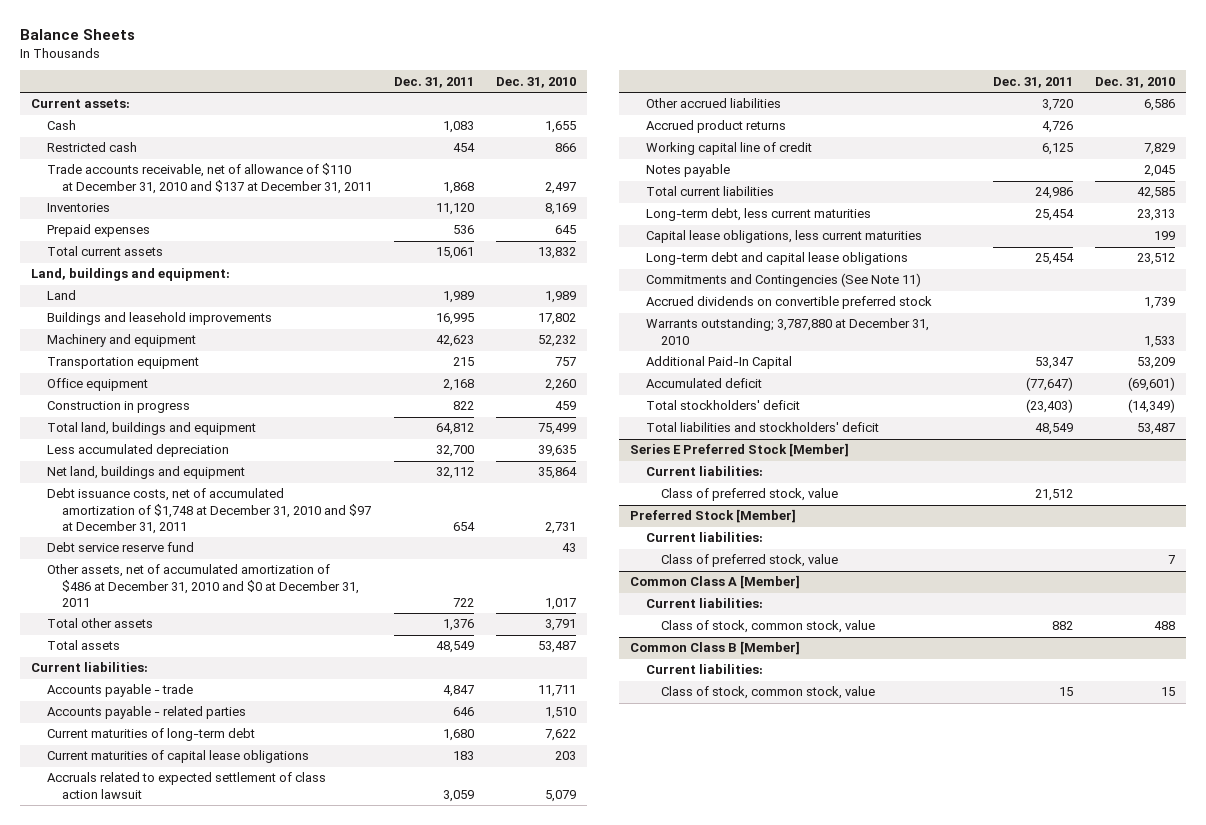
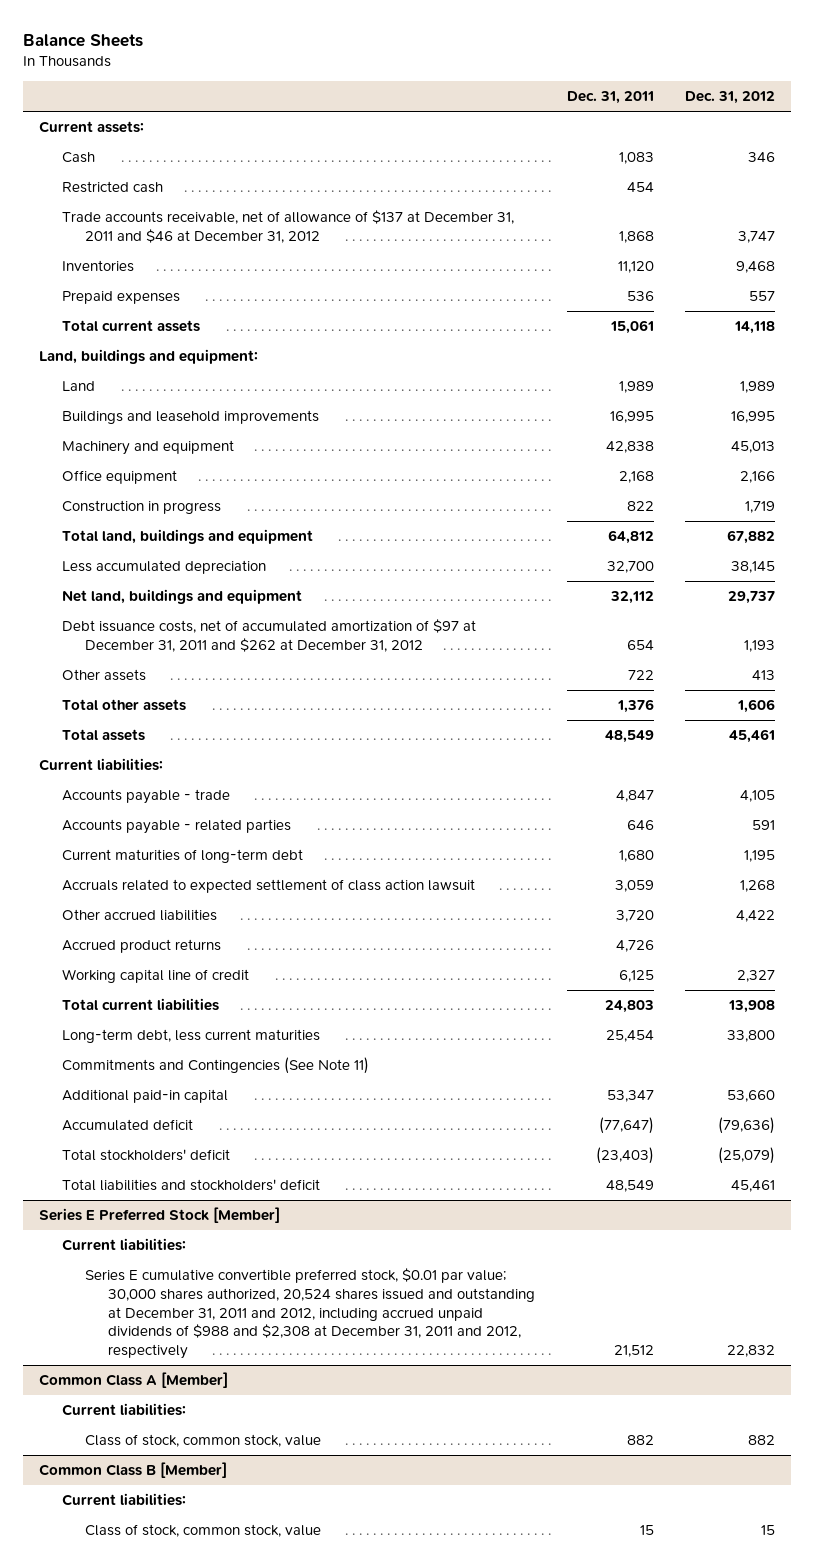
[496,76,577,88] Dec. 31, 2010 -> none
none -> [685,91,776,105] Dec. 31, 2012
[46,163,373,194] Trade accounts receivable, net of allowance of $110 at December 31, 2010 and $137 at December 31, 2011 -> [61,210,514,243] Trade accounts receivable, net of allowance of $137 at December 31, 2011 and $46 at December 31, 2012
[46,357,199,370] Transportation equipment -> none
[436,335,475,348] 42,623 -> [605,441,654,454] 42,838
[46,542,194,553] Debt service reserve fund -> none
[46,488,372,534] Debt issuance costs, net of accumulated amortization of $1,748 at December 31, 2010 and $97 at December 31, 2011 -> [61,619,476,652] Debt issuance costs, net of accumulated amortization of $97 at December 31, 2011 and $262 at December 31, 2012
[46,564,360,607] Other assets, net of accumulated amortization of $486 at December 31, 2010 and $0 at December 31, 2011 -> [61,669,146,682] Other assets
[46,750,309,764] Current maturities of capital lease obligations -> none
[645,164,730,178] Notes payable -> none
[1034,187,1073,200] 24,986 -> [604,1000,654,1014] 24,803
[645,230,922,244] Capital lease obligations, less current maturities -> none
[645,252,908,266] Long-term debt and capital lease obligations -> none
[645,296,932,310] Accrued dividends on convertible preferred stock -> none
[645,318,929,345] Warrants outstanding; 3,787,880 at December 31, 2010 -> none
[645,356,792,370] Additional Paid-In Capital -> [61,1089,228,1104] Additional paid-in capital
[630,509,797,524] Preferred Stock [Member] -> none
[645,532,763,543] Current liabilities: -> none
[660,554,838,568] Class of preferred stock, value -> none
[660,488,838,502] Class of preferred stock, value -> [85,1268,536,1359] Series E cumulative convertible preferred stock, $0.01 par value; 30,000 shares authorized, 20,524 shares issued and outstanding at December 31, 2011 and 2012, including accrued unpaid dividends of $988 and $2,308 at December 31, 2011 and 2012, respectively

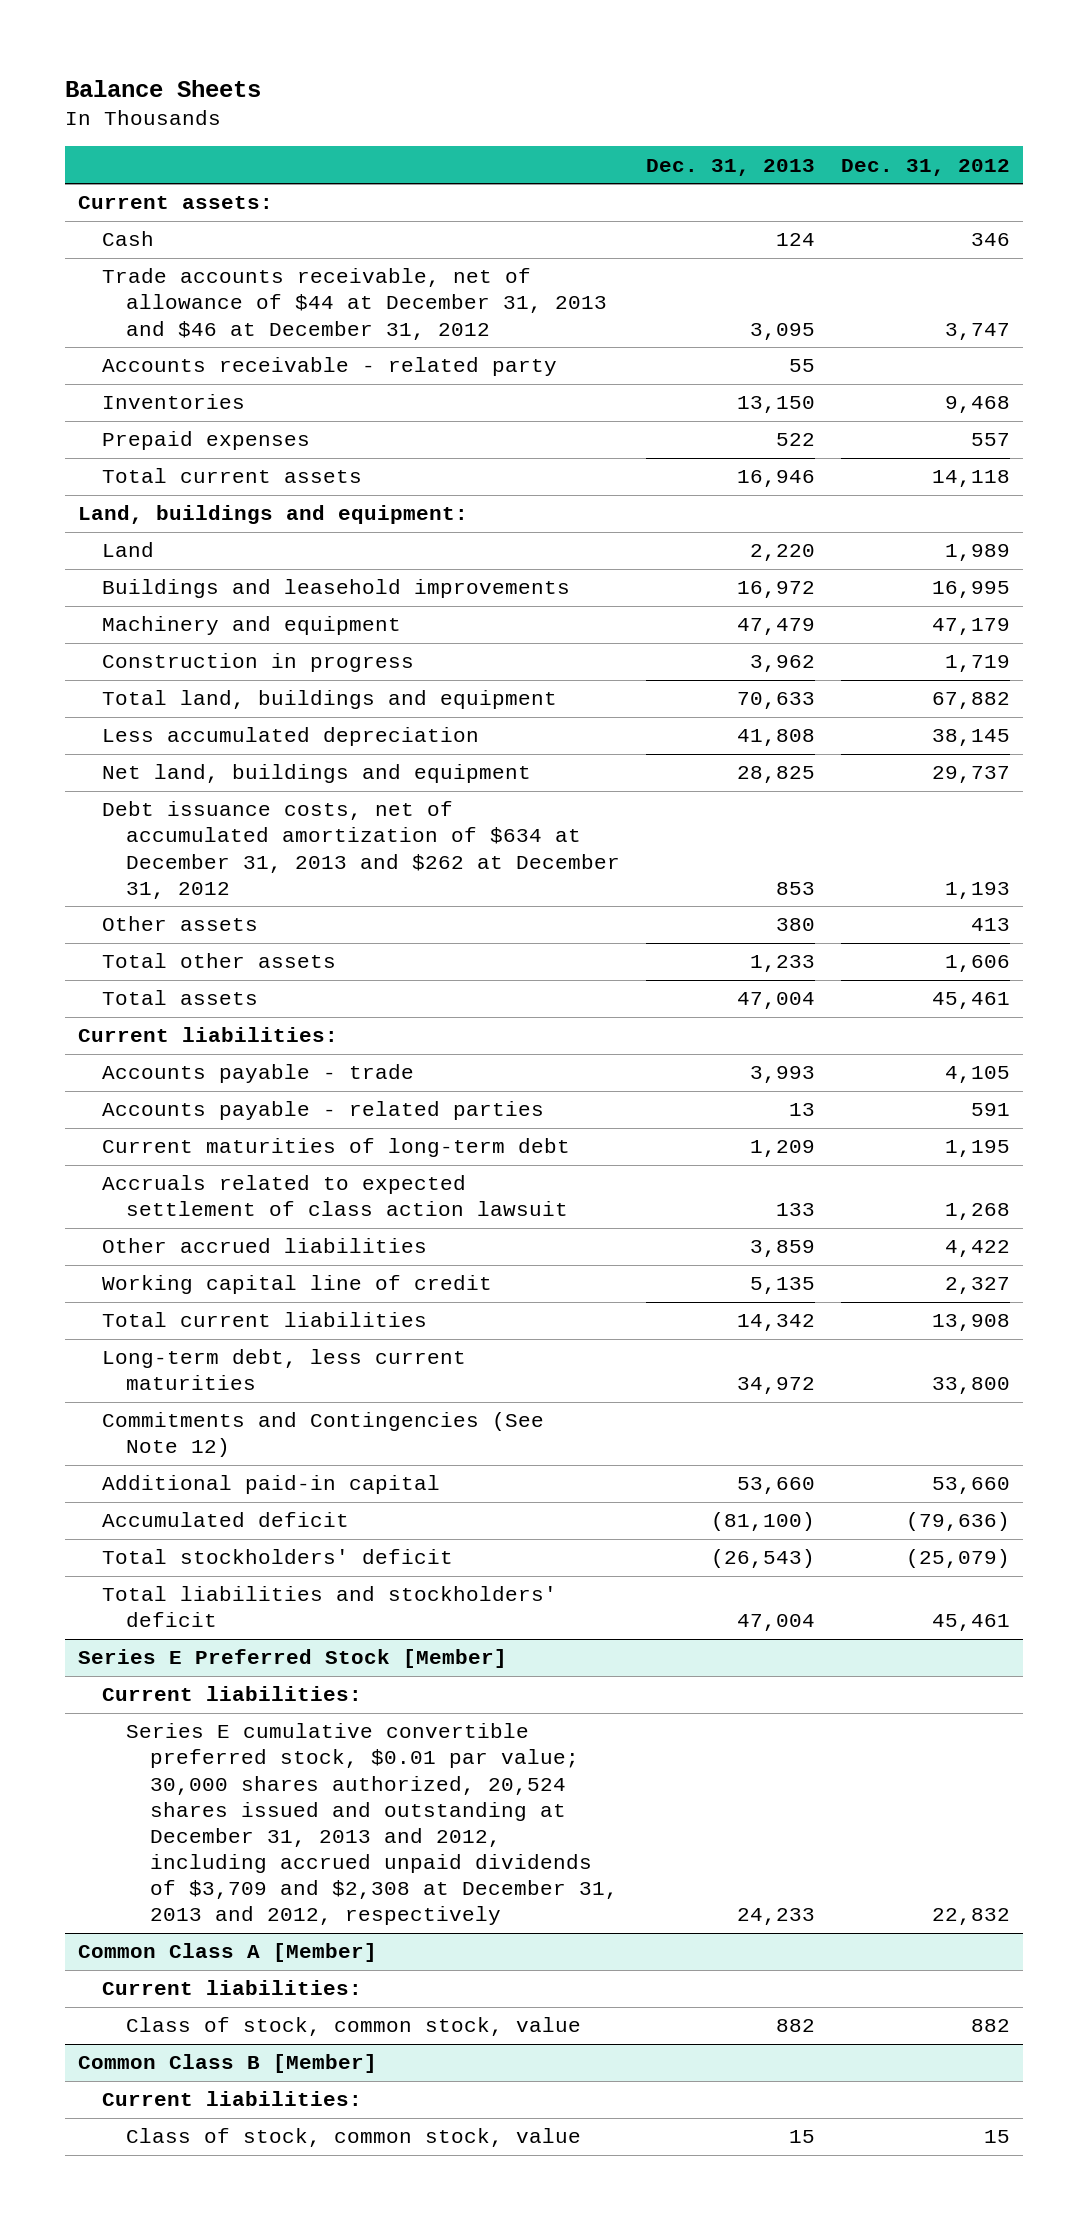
[566,91,654,105] Dec. 31, 2011 -> none
none -> [645,158,815,176] Dec. 31, 2013
[61,181,163,194] Restricted cash -> none
[61,210,514,243] Trade accounts receivable, net of allowance of $137 at December 31, 2011 and $46 at December 31, 2012 -> [101,268,607,340] Trade accounts receivable, net of allowance of $44 at December 31, 2013 and $46 at December 31, 2012
none -> [101,357,557,377] Accounts receivable - related party
[61,470,177,485] Office equipment -> none
[731,441,776,454] 45,013 -> [931,618,1010,636] 47,179
[61,619,476,652] Debt issuance costs, net of accumulated amortization of $97 at December 31, 2011 and $262 at December 31, 2012 -> [101,801,620,899] Debt issuance costs, net of accumulated amortization of $634 at December 31, 2013 and $262 at December 31, 2012
[61,939,221,954] Accrued product returns -> none
[61,1057,369,1075] Commitments and Contingencies (See Note 11) -> [101,1412,544,1458] Commitments and Contingencies (See Note 12)
[85,1268,536,1359] Series E cumulative convertible preferred stock, $0.01 par value; 30,000 shares authorized, 20,524 shares issued and outstanding at December 31, 2011 and 2012, including accrued unpaid dividends of $988 and $2,308 at December 31, 2011 and 2012, respectively -> [125,1723,618,1926] Series E cumulative convertible preferred stock, $0.01 par value; 30,000 shares authorized, 20,524 shares issued and outstanding at December 31, 2013 and 2012, including accrued unpaid dividends of $3,709 and $2,308 at December 31, 2013 and 2012, respectively

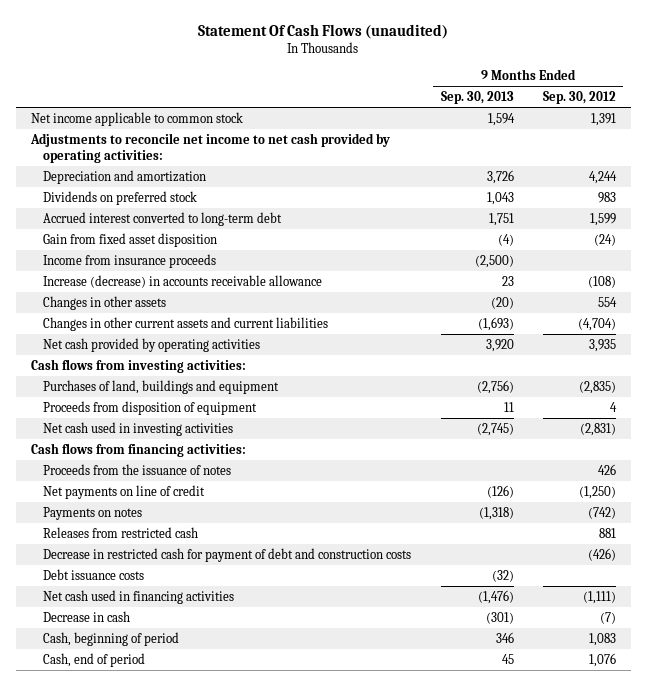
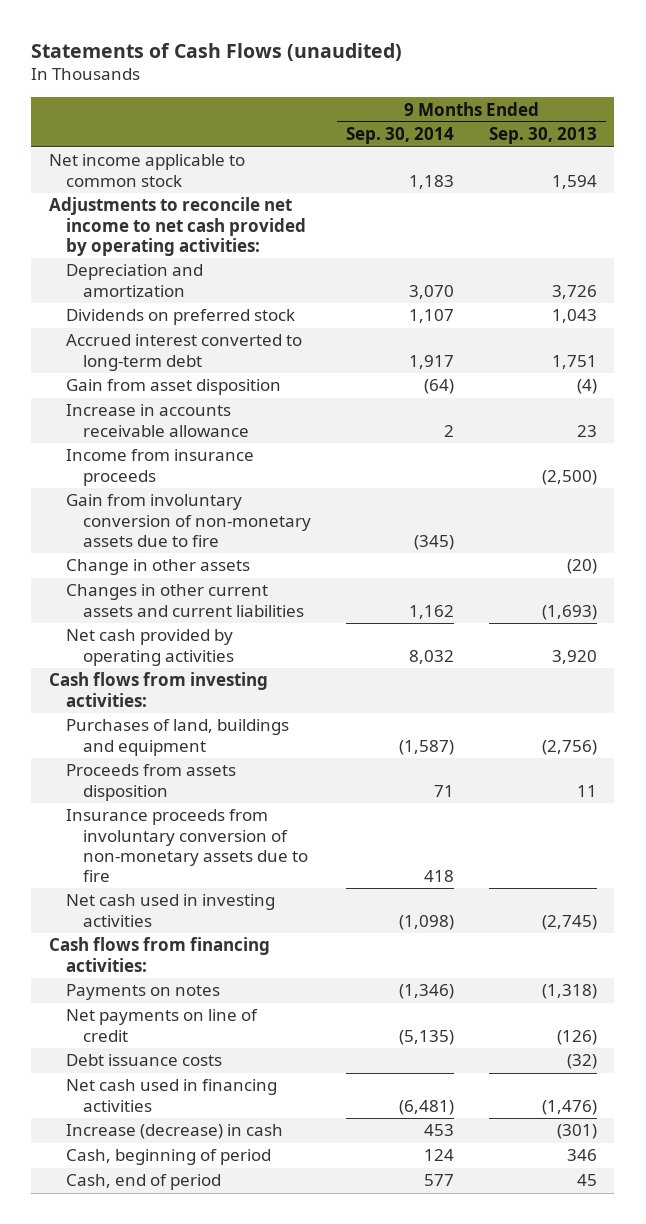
[198,23,449,39] Statement Of Cash Flows (unaudited) -> [31,42,403,61] Statements of Cash Flows (unaudited)
[543,91,617,105] Sep. 30, 2012 -> none
none -> [346,127,455,145] Sep. 30, 2014
[43,232,218,247] Gain from fixed asset disposition -> [66,379,282,396] Gain from asset disposition
none -> [66,404,250,437] Increase in accounts receivable allowance
[43,274,323,288] Increase (decrease) in accounts receivable allowance -> none
none -> [66,494,312,547] Gain from involuntary conversion of non-monetary assets due to fire
[43,295,167,310] Changes in other assets -> [66,559,251,576] Change in other assets
[43,400,258,415] Proceeds from disposition of equipment -> [66,764,237,801] Proceeds from assets disposition
none -> [66,809,309,882] Insurance proceeds from involuntary conversion of non-monetary assets due to fire
[43,463,232,475] Proceeds from the issuance of notes -> none
[43,526,199,538] Releases from restricted cash -> none
[43,547,412,562] Decrease in restricted cash for payment of debt and construction costs -> none
[43,484,206,499] Net payments on line of credit -> [66,1009,259,1042] Net payments on line of credit
[43,610,131,622] Decrease in cash -> [66,1124,284,1140] Increase (decrease) in cash

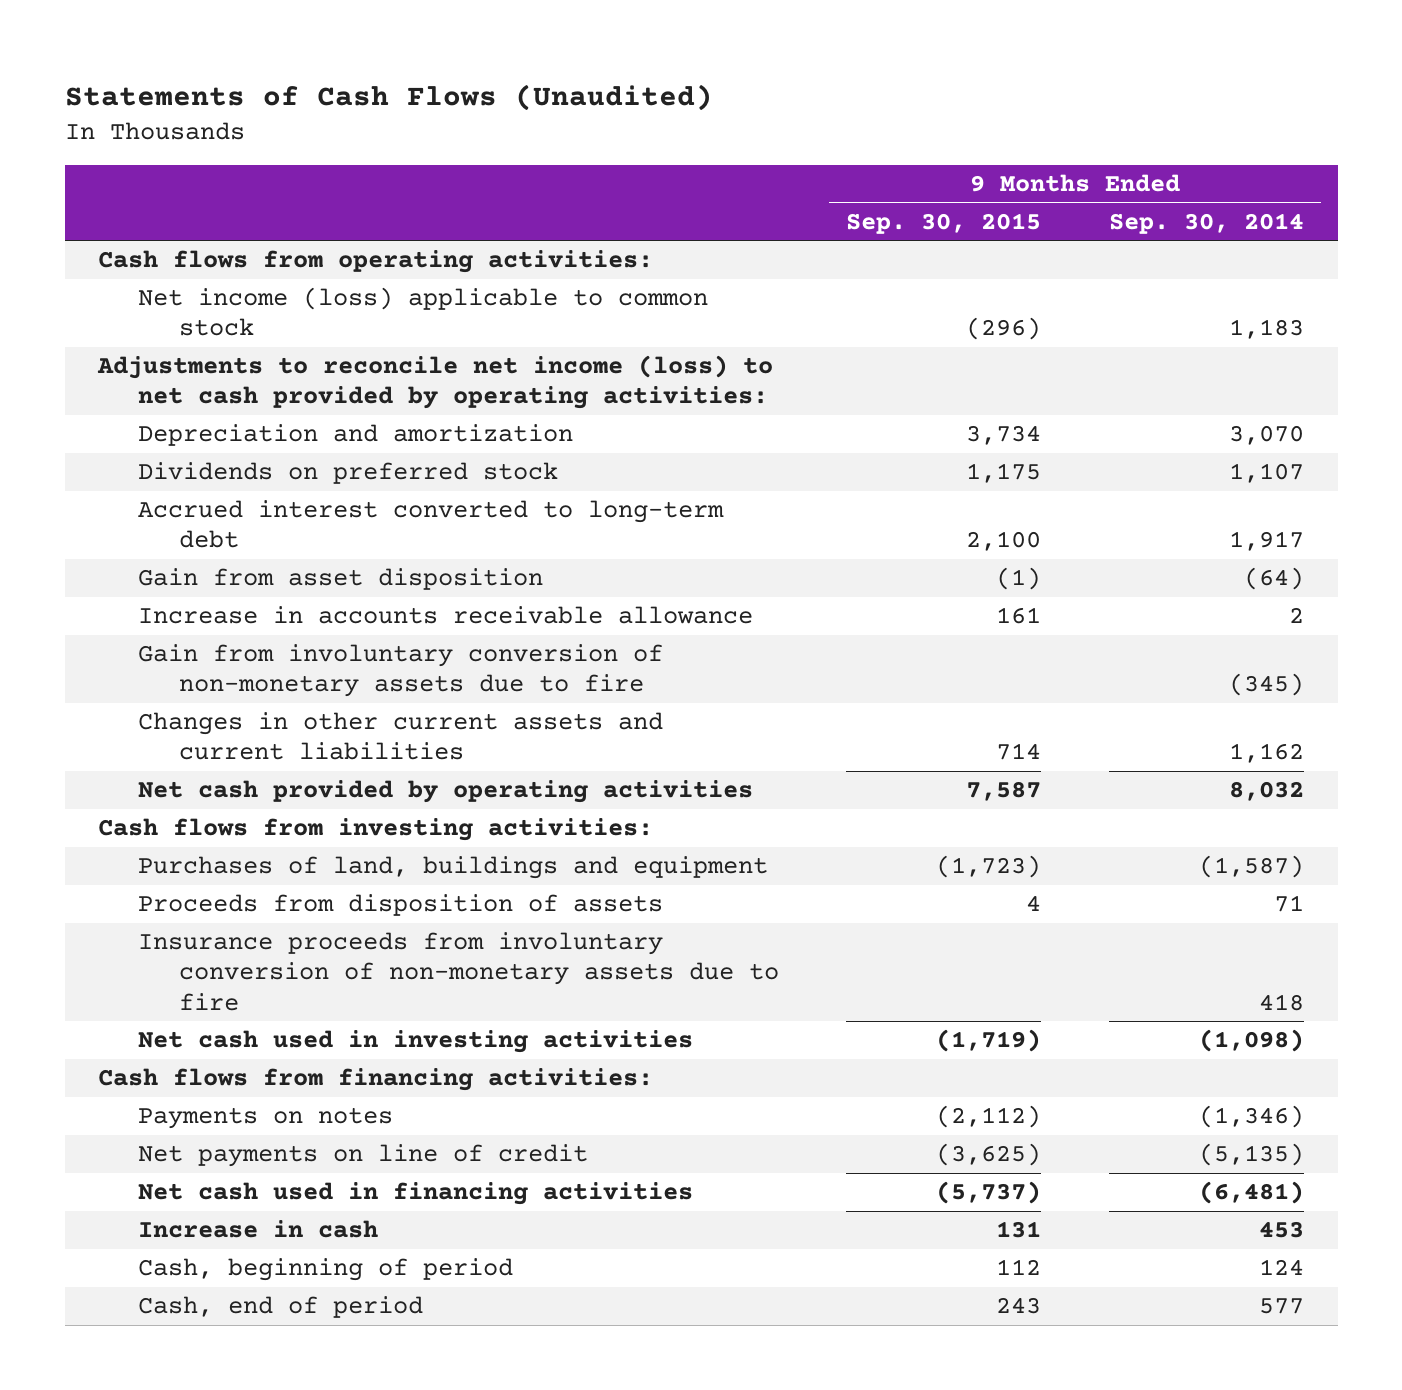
[31,42,403,61] Statements of Cash Flows (unaudited) -> [64,83,713,111] Statements of Cash Flows (Unaudited)
[488,127,597,145] Sep. 30, 2013 -> none
none -> [846,212,1042,234] Sep. 30, 2015
none -> [98,250,654,274] Cash flows from operating activities:
[48,154,245,187] Net income applicable to common stock -> [138,287,709,337] Net income (loss) applicable to common stock
[48,197,307,256] Adjustments to reconcile net income to net cash provided by operating activities: -> [97,355,774,410] Adjustments to reconcile net income (loss) to net cash provided by operating activities:
[66,449,255,486] Income from insurance proceeds -> none
[66,559,251,576] Change in other assets -> none
[66,764,237,801] Proceeds from assets disposition -> [138,894,664,917] Proceeds from disposition of assets
[66,1054,223,1067] Debt issuance costs -> none
[66,1124,284,1140] Increase (decrease) in cash -> [138,1220,379,1239] Increase in cash

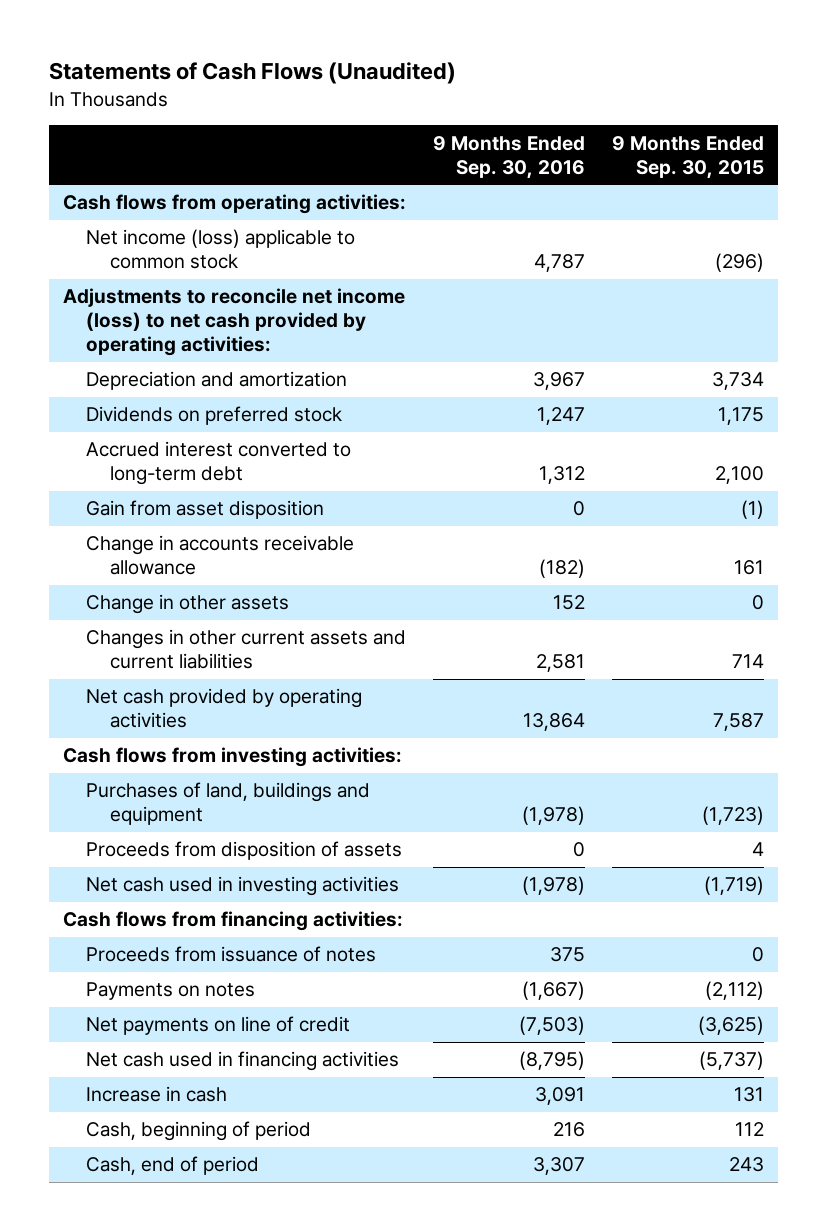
[1108,212,1304,234] Sep. 30, 2014 -> none
none -> [433,135,586,179] 9 Months Ended Sep. 30, 2016
[138,644,664,698] Gain from involuntary conversion of non-monetary assets due to fire -> none
[138,606,754,625] Increase in accounts receivable allowance -> [86,535,355,576] Change in accounts receivable allowance
none -> [86,594,290,615] Change in other assets
[138,932,779,1011] Insurance proceeds from involuntary conversion of non-monetary assets due to fire -> none
none -> [86,946,377,963] Proceeds from issuance of notes

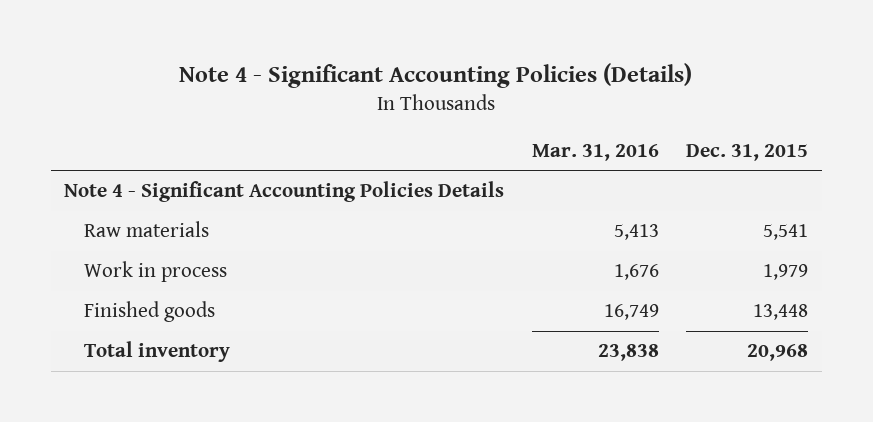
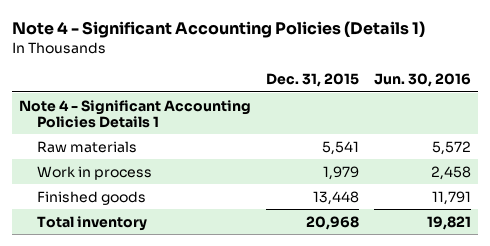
[179,63,693,89] Note 4 - Significant Accounting Policies (Details) -> [11,20,425,38] Note 4 - Significant Accounting Policies (Details 1)
[531,143,659,161] Mar. 31, 2016 -> none
none -> [373,73,471,88] Jun. 30, 2016
[64,181,505,203] Note 4 - Significant Accounting Policies Details -> [19,99,252,128] Note 4 - Significant Accounting Policies Details 1

